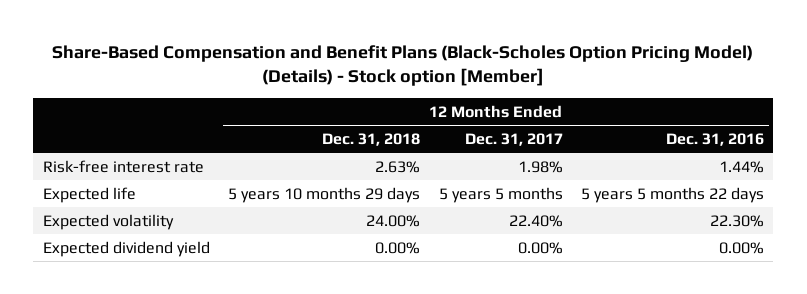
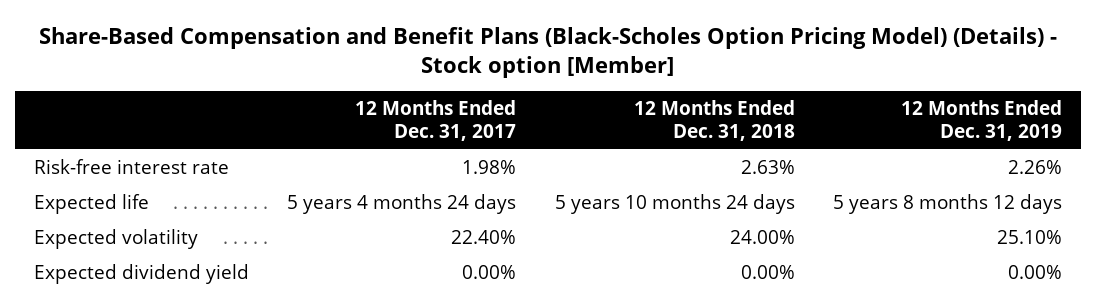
[665,132,764,146] Dec. 31, 2016 -> none
none -> [900,100,1062,141] 12 Months Ended Dec. 31, 2019
[228,186,421,203] 5 years 10 months 29 days -> [554,194,795,215] 5 years 10 months 24 days
[438,186,563,203] 5 years 5 months -> [287,194,517,215] 5 years 4 months 24 days

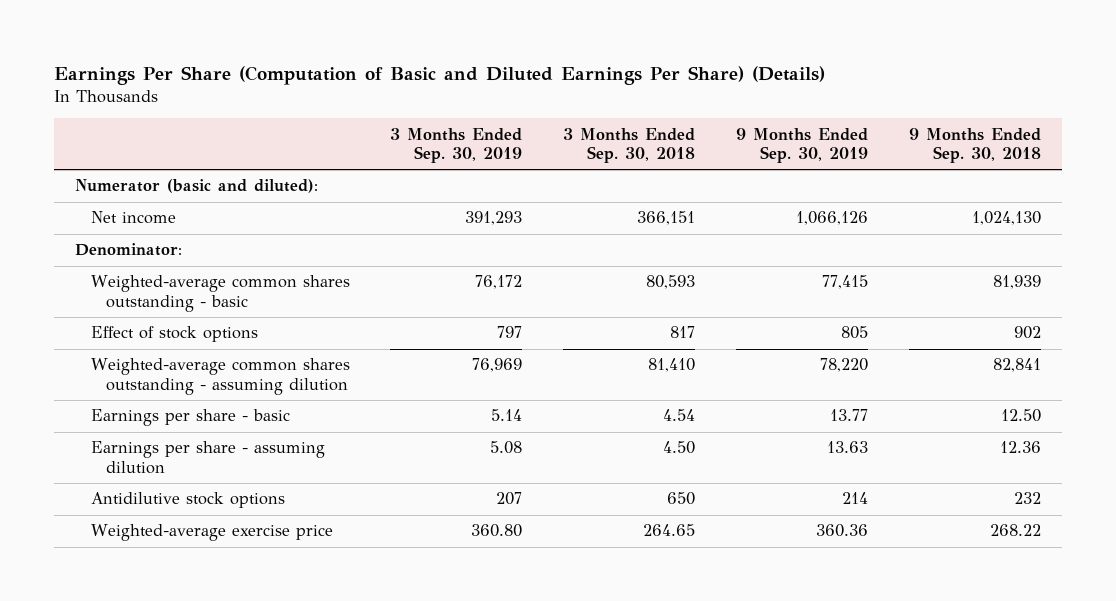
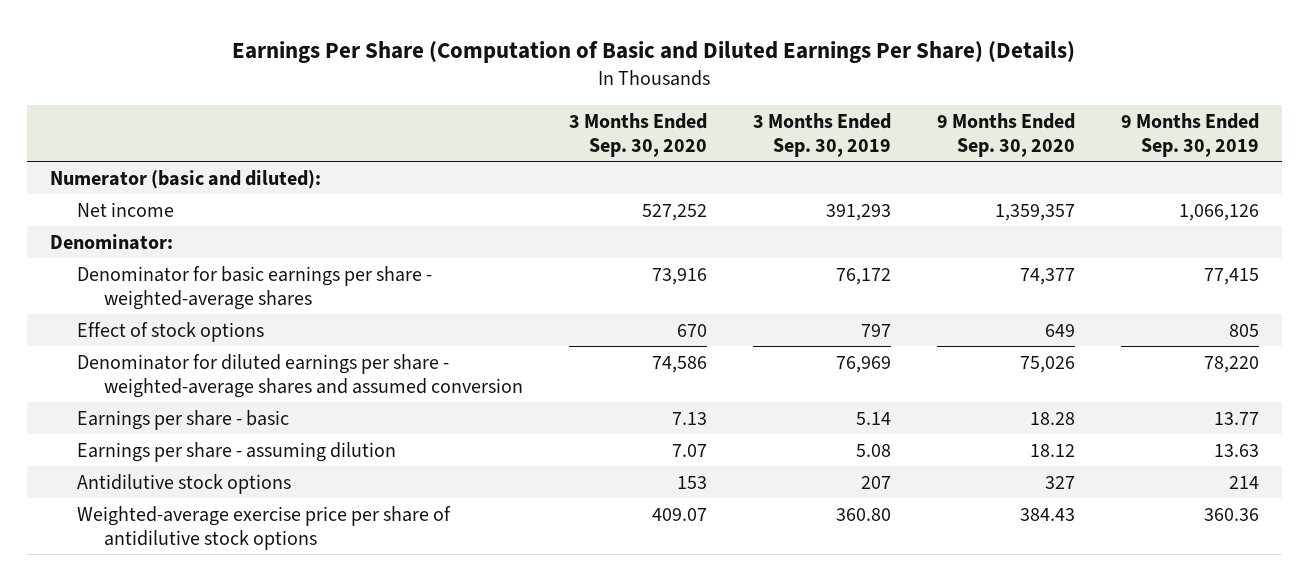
[563,127,696,164] 3 Months Ended Sep. 30, 2018 -> none
[909,127,1042,164] 9 Months Ended Sep. 30, 2018 -> none
none -> [568,112,707,158] 3 Months Ended Sep. 30, 2020
none -> [936,112,1075,158] 9 Months Ended Sep. 30, 2020
[90,275,350,312] Weighted-average common shares outstanding - basic -> [76,265,432,310] Denominator for basic earnings per share - weighted-average shares
[90,358,350,395] Weighted-average common shares outstanding - assuming dilution -> [76,353,524,398] Denominator for diluted earnings per share - weighted-average shares and assumed conversion
[90,524,333,542] Weighted-average exercise price -> [76,505,451,550] Weighted-average exercise price per share of antidilutive stock options

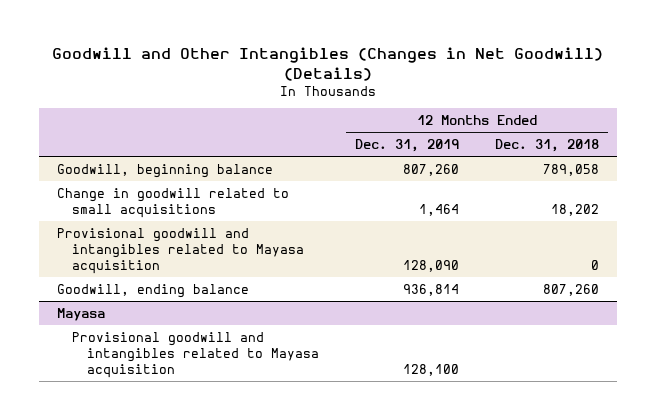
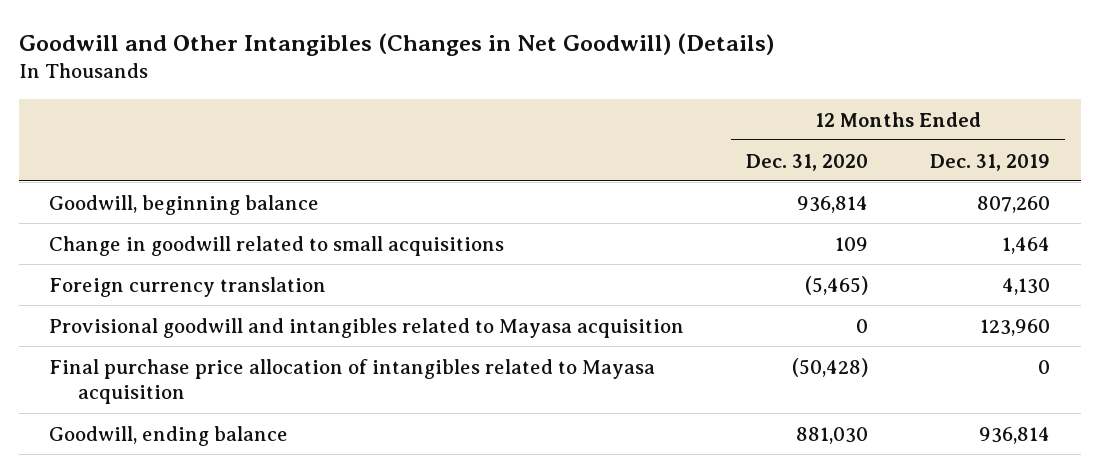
[494,139,599,153] Dec. 31, 2018 -> none
none -> [746,153,869,171] Dec. 31, 2020
none -> [49,276,327,297] Foreign currency translation
[402,259,459,272] 128,090 -> [979,318,1050,336] 123,960
none -> [49,358,656,405] Final purchase price allocation of intangibles related to Mayasa acquisition
[57,307,106,321] Mayasa -> none
[72,331,319,378] Provisional goodwill and intangibles related to Mayasa acquisition -> none

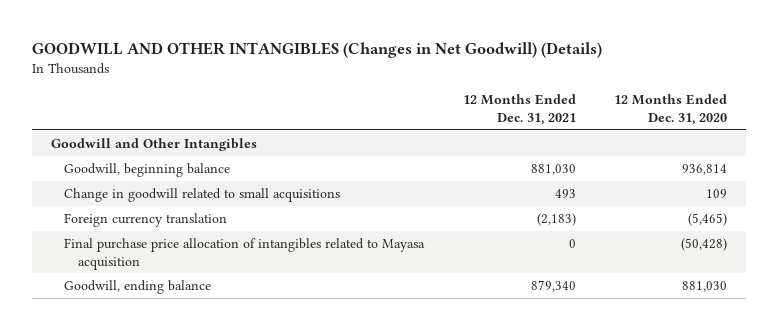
[18,32,774,56] Goodwill and Other Intangibles (Changes in Net Goodwill) (Details) -> [32,42,603,59] GOODWILL AND OTHER INTANGIBLES (Changes in Net Goodwill) (Details)
[929,153,1050,171] Dec. 31, 2019 -> none
none -> [462,94,576,125] 12 Months Ended Dec. 31, 2021
none -> [51,137,258,151] Goodwill and Other Intangibles
[49,317,685,338] Provisional goodwill and intangibles related to Mayasa acquisition -> none

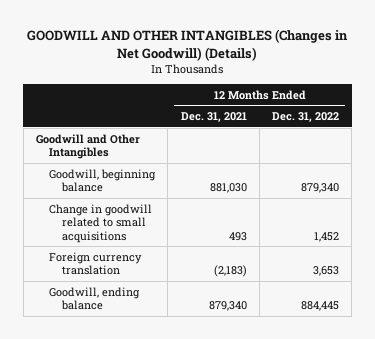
[614,94,728,125] 12 Months Ended Dec. 31, 2020 -> none
none -> [272,112,340,123] Dec. 31, 2022
[64,237,426,270] Final purchase price allocation of intangibles related to Mayasa acquisition -> none

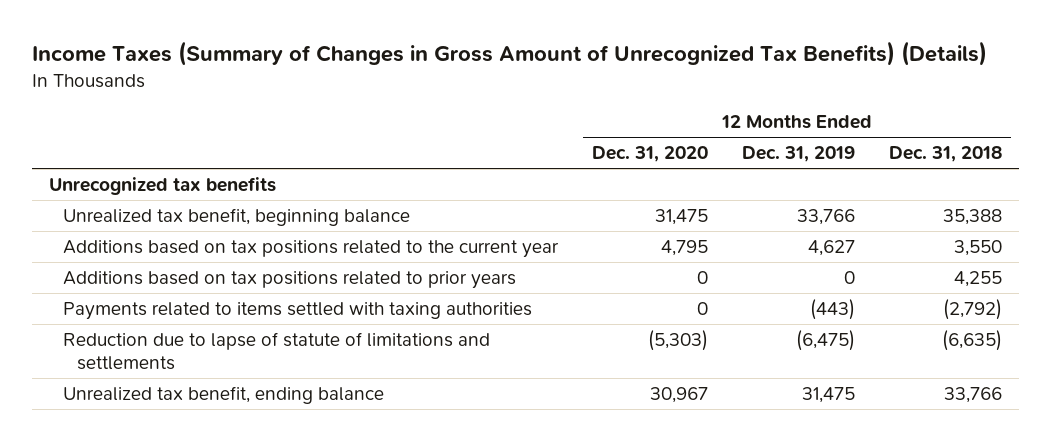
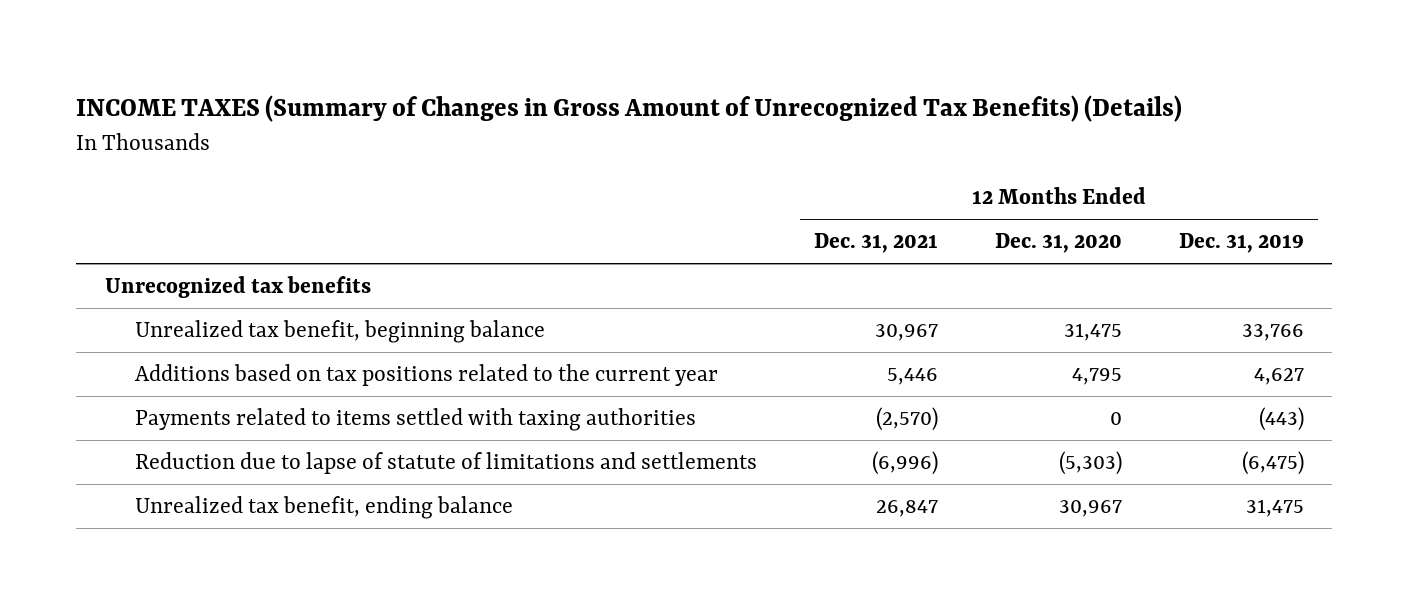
[31,41,987,67] Income Taxes (Summary of Changes in Gross Amount of Unrecognized Tax Benefits) (Details) -> [76,94,1183,122] INCOME TAXES (Summary of Changes in Gross Amount of Unrecognized Tax Benefits) (Details)
[889,146,1003,163] Dec. 31, 2018 -> none
none -> [813,233,938,254] Dec. 31, 2021
[62,271,516,290] Additions based on tax positions related to prior years -> none

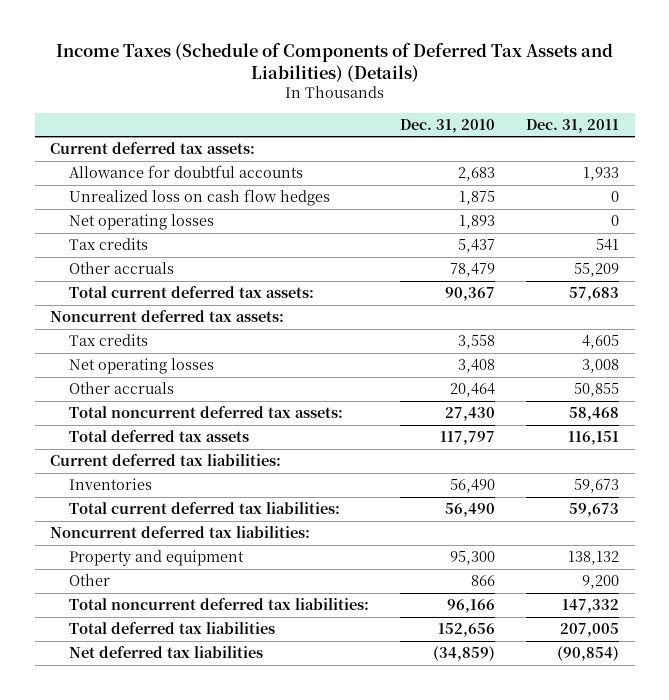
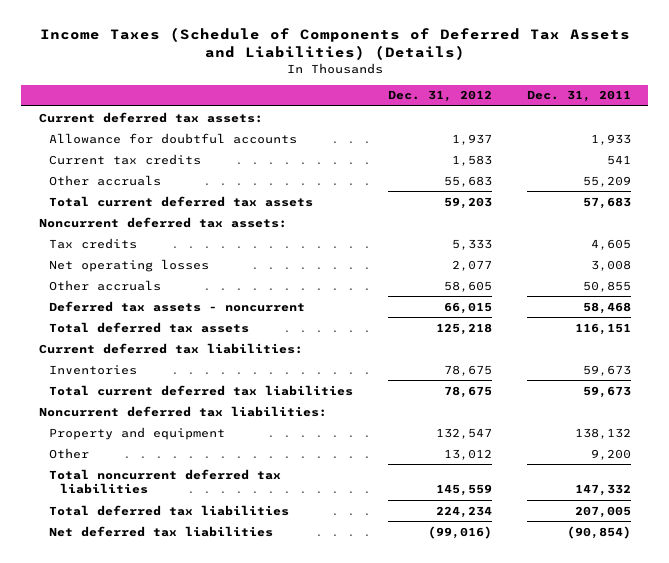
[400,118,496,133] Dec. 31, 2010 -> none
none -> [387,90,492,103] Dec. 31, 2012
[69,189,331,207] Unrealized loss on cash flow hedges -> none
[69,214,215,231] Net operating losses -> none
[69,238,149,251] Tax credits -> [49,153,202,165] Current tax credits
[69,286,315,299] Total current deferred tax assets: -> [49,195,314,207] Total current deferred tax assets
[69,406,344,419] Total noncurrent deferred tax assets: -> [49,300,306,312] Deferred tax assets - noncurrent
[69,502,341,515] Total current deferred tax liabilities: -> [49,384,354,396] Total current deferred tax liabilities
[69,598,370,611] Total noncurrent deferred tax liabilities: -> [49,468,282,495] Total noncurrent deferred tax liabilities

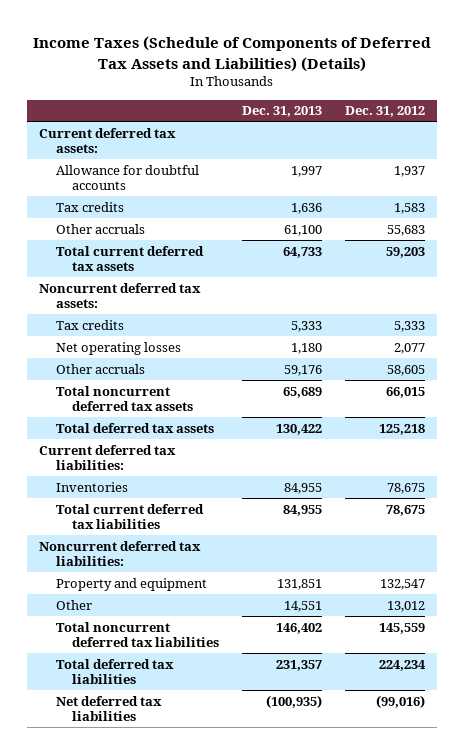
[526,90,631,103] Dec. 31, 2011 -> none
none -> [242,106,323,118] Dec. 31, 2013
[49,153,202,165] Current tax credits -> [55,201,124,212] Tax credits
[49,300,306,312] Deferred tax assets - noncurrent -> [55,385,194,411] Total noncurrent deferred tax assets

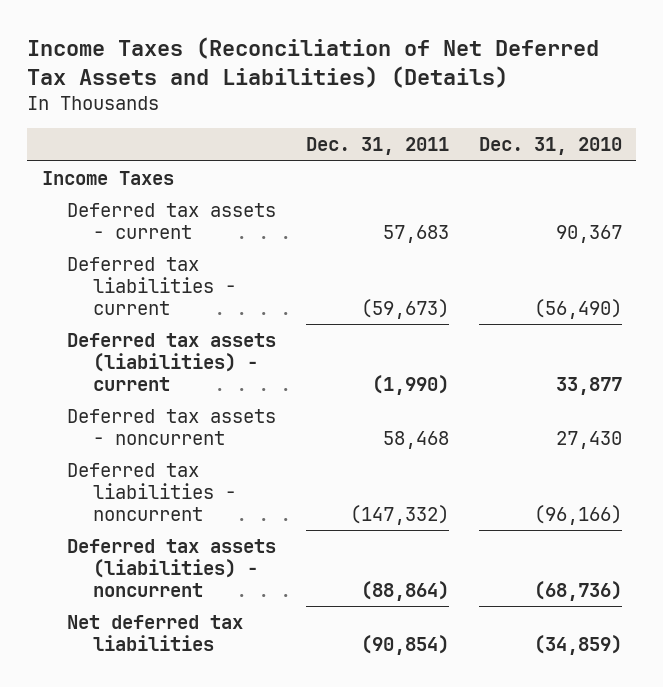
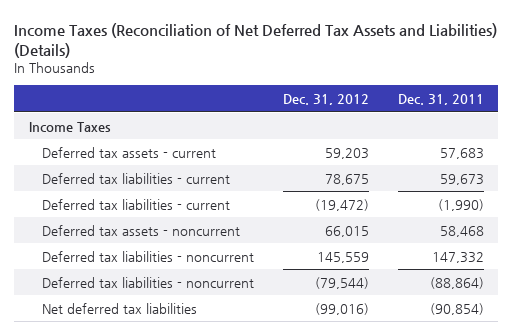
[478,137,622,156] Dec. 31, 2010 -> none
none -> [282,93,369,105] Dec. 31, 2012
[360,299,449,320] (59,673) -> [439,173,484,185] 59,673
[67,332,277,392] Deferred tax assets (liabilities) - current -> [42,198,231,210] Deferred tax liabilities - current
[349,505,449,526] (147,332) -> [431,251,484,263] 147,332
[67,538,277,598] Deferred tax assets (liabilities) - noncurrent -> [42,276,255,288] Deferred tax liabilities - noncurrent

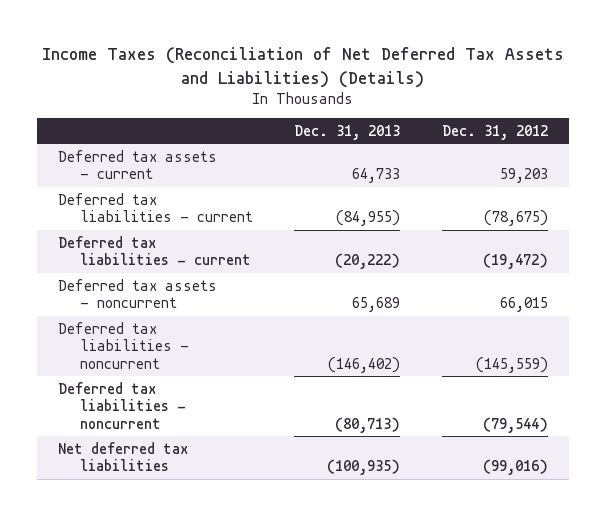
[397,93,484,105] Dec. 31, 2011 -> none
none -> [294,125,401,141] Dec. 31, 2013
[28,121,111,132] Income Taxes -> none
[324,173,369,185] 78,675 -> [484,210,549,227] (78,675)
[316,251,369,263] 145,559 -> [476,356,549,373] (145,559)

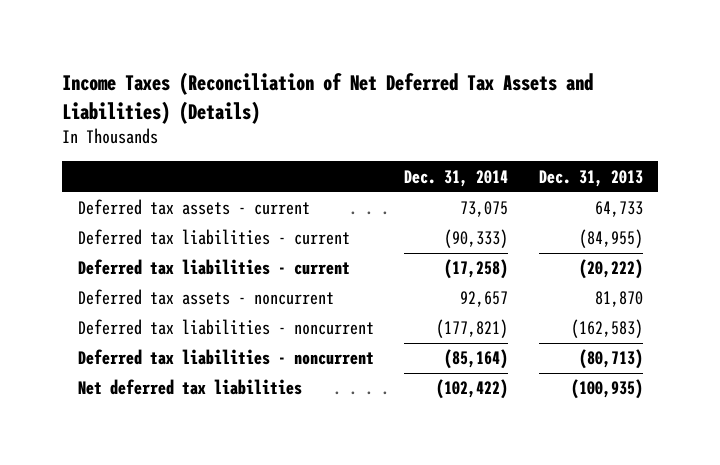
[442,125,549,141] Dec. 31, 2012 -> none
none -> [404,169,509,187] Dec. 31, 2014
[352,297,401,313] 65,689 -> [594,291,643,308] 81,870
[328,356,401,373] (146,402) -> [570,319,643,339] (162,583)

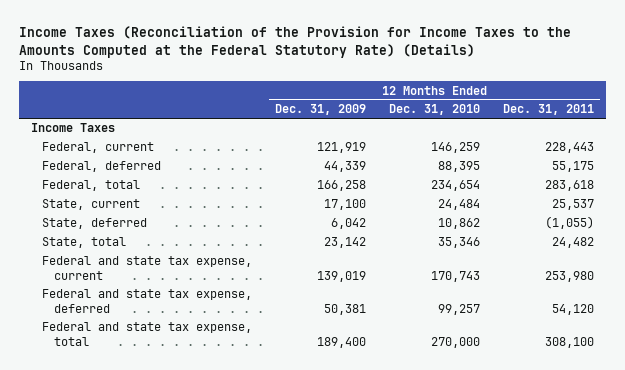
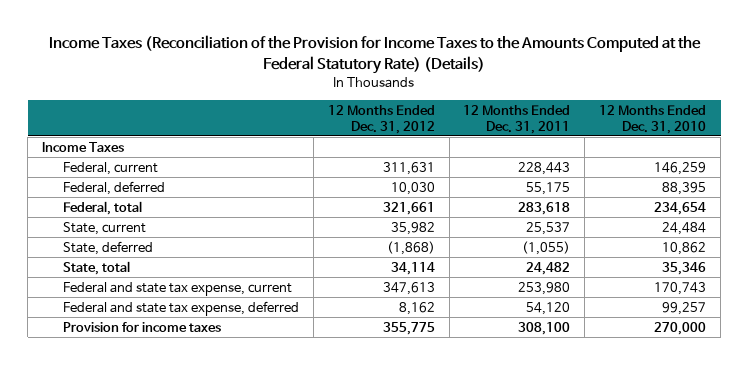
[275,104,367,116] Dec. 31, 2009 -> none
none -> [327,104,435,134] 12 Months Ended Dec. 31, 2012
[42,322,253,347] Federal and state tax expense, total -> [62,321,221,332] Provision for income taxes

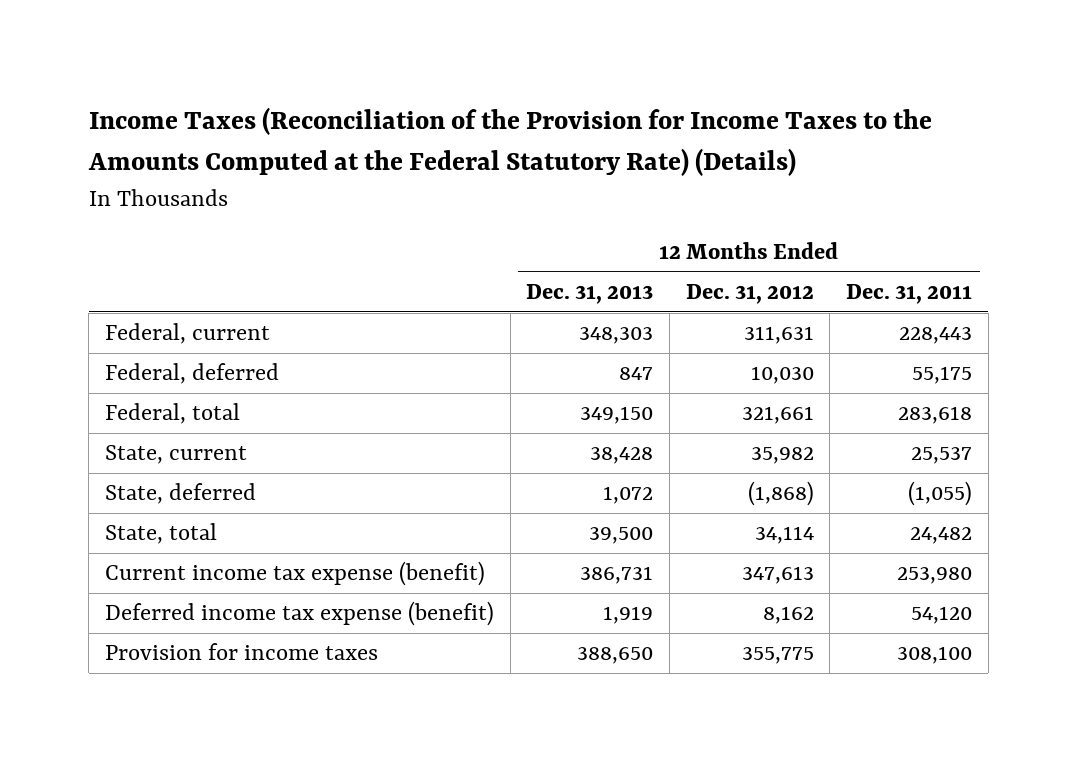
[599,104,707,134] 12 Months Ended Dec. 31, 2010 -> none
none -> [526,284,654,305] Dec. 31, 2013
[42,141,125,152] Income Taxes -> none
[62,281,292,296] Federal and state tax expense, current -> [104,561,485,587] Current income tax expense (benefit)
[62,300,299,316] Federal and state tax expense, deferred -> [104,601,494,627] Deferred income tax expense (benefit)

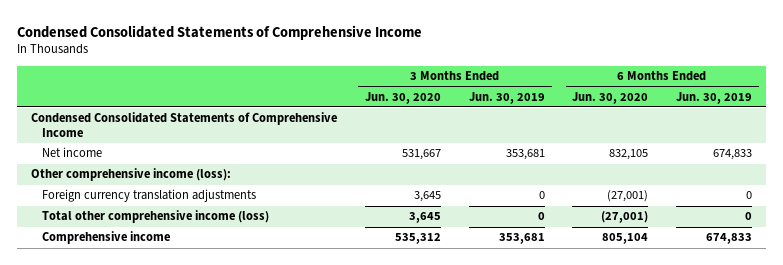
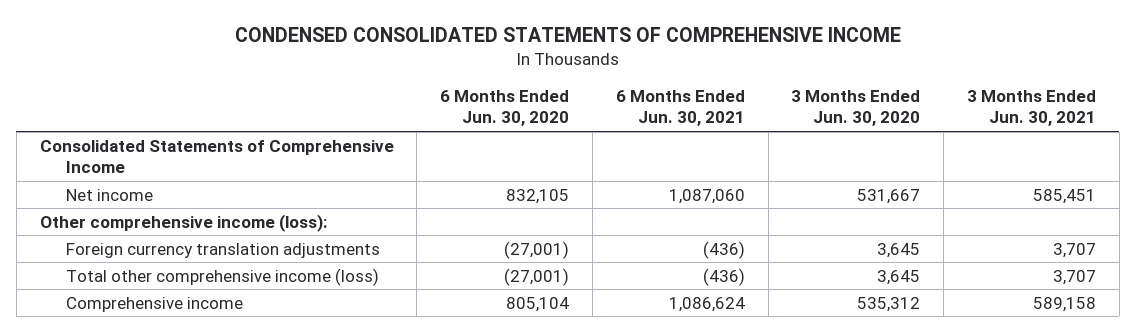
[17,24,423,40] Condensed Consolidated Statements of Comprehensive Income -> [234,27,901,43] CONDENSED CONSOLIDATED STATEMENTS OF COMPREHENSIVE INCOME
[468,91,545,104] Jun. 30, 2019 -> none
[676,91,753,104] Jun. 30, 2019 -> none
none -> [615,89,745,127] 6 Months Ended Jun. 30, 2021
none -> [967,89,1097,127] 3 Months Ended Jun. 30, 2021
[31,112,338,138] Condensed Consolidated Statements of Comprehensive Income -> [39,139,394,174] Consolidated Statements of Comprehensive Income

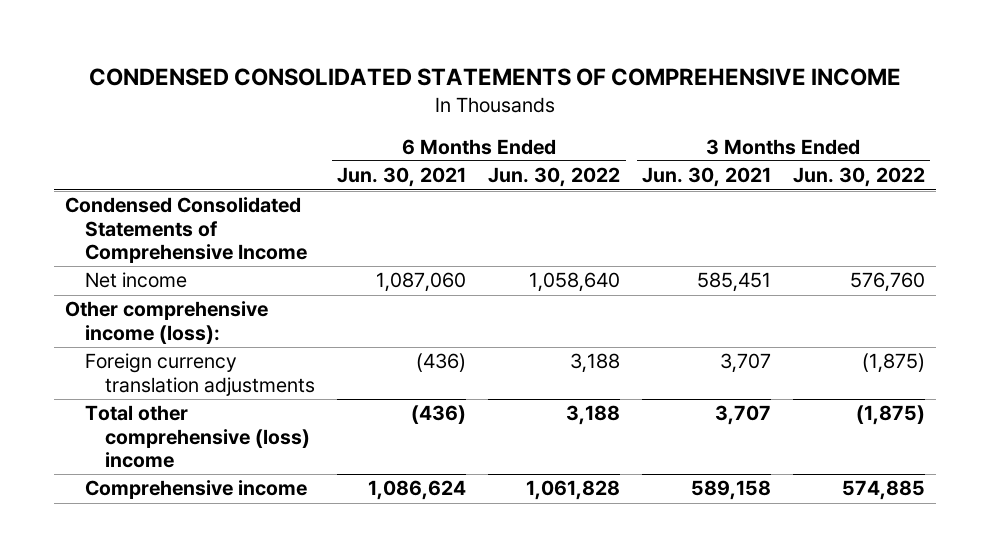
[440,89,570,127] 6 Months Ended Jun. 30, 2020 -> none
[791,89,921,127] 3 Months Ended Jun. 30, 2020 -> none
none -> [488,167,621,188] Jun. 30, 2022
none -> [792,167,925,188] Jun. 30, 2022
[39,139,394,174] Consolidated Statements of Comprehensive Income -> [65,197,308,264] Condensed Consolidated Statements of Comprehensive Income
[65,267,379,286] Total other comprehensive income (loss) -> [85,405,311,469] Total other comprehensive (loss) income

